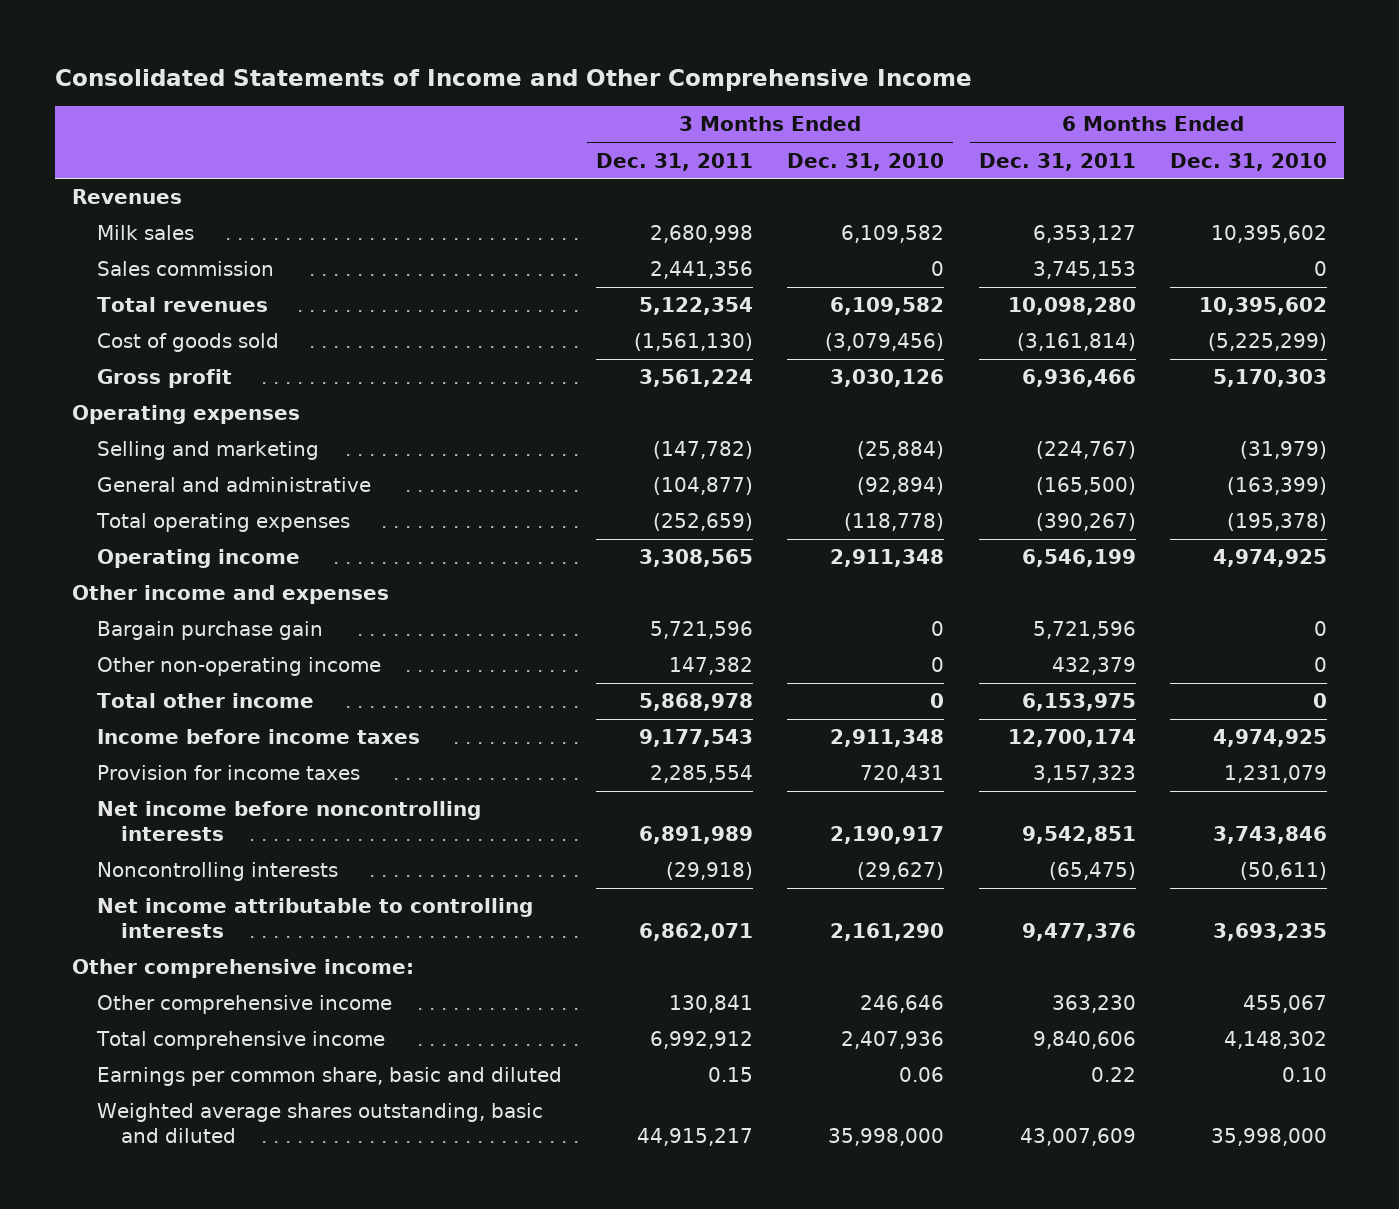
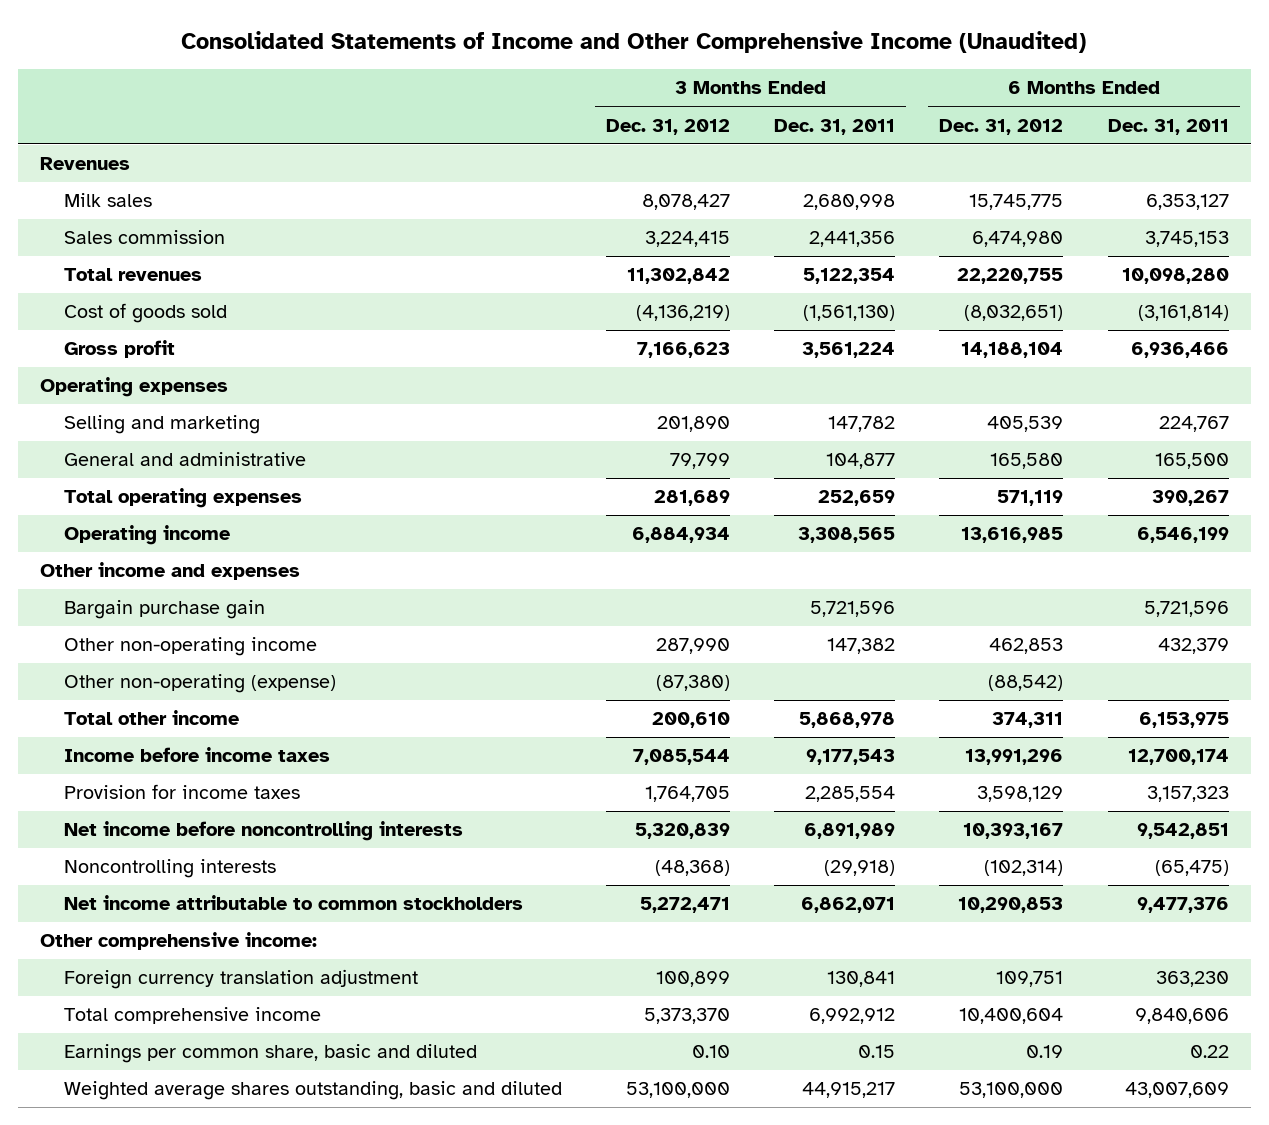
[54,68,972,91] Consolidated Statements of Income and Other Comprehensive Income -> [181,30,1087,53] Consolidated Statements of Income and Other Comprehensive Income (Unaudited)
[787,152,945,171] Dec. 31, 2010 -> none
[1170,152,1328,171] Dec. 31, 2010 -> none
none -> [605,118,730,135] Dec. 31, 2012
none -> [939,118,1064,135] Dec. 31, 2012
[653,441,754,460] (147,782) -> [828,416,896,433] 147,782
[1035,441,1136,460] (224,767) -> [1158,416,1229,433] 224,767
[653,477,754,496] (104,877) -> [826,453,896,470] 104,877
[1035,477,1136,496] (165,500) -> [1154,453,1229,470] 165,500
[653,513,754,532] (252,659) -> [818,490,896,507] 252,659
[1035,513,1136,532] (390,267) -> [1151,490,1229,507] 390,267
none -> [63,674,336,694] Other non-operating (expense)
[96,898,533,939] Net income attributable to controlling interests -> [63,895,523,911] Net income attributable to common stockholders
[96,995,392,1015] Other comprehensive income -> [63,969,418,990] Foreign currency translation adjustment

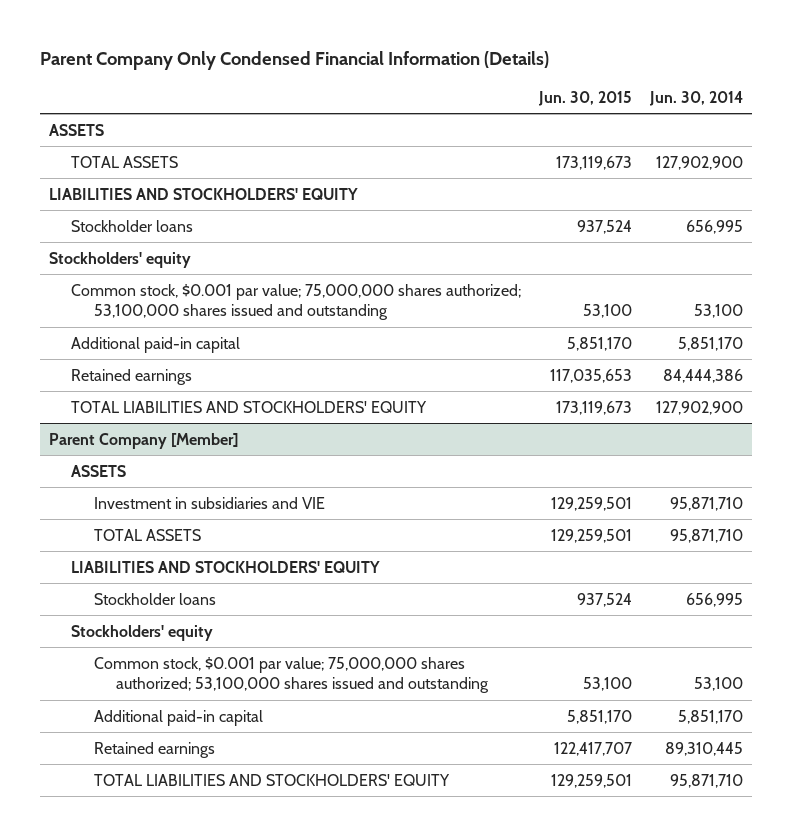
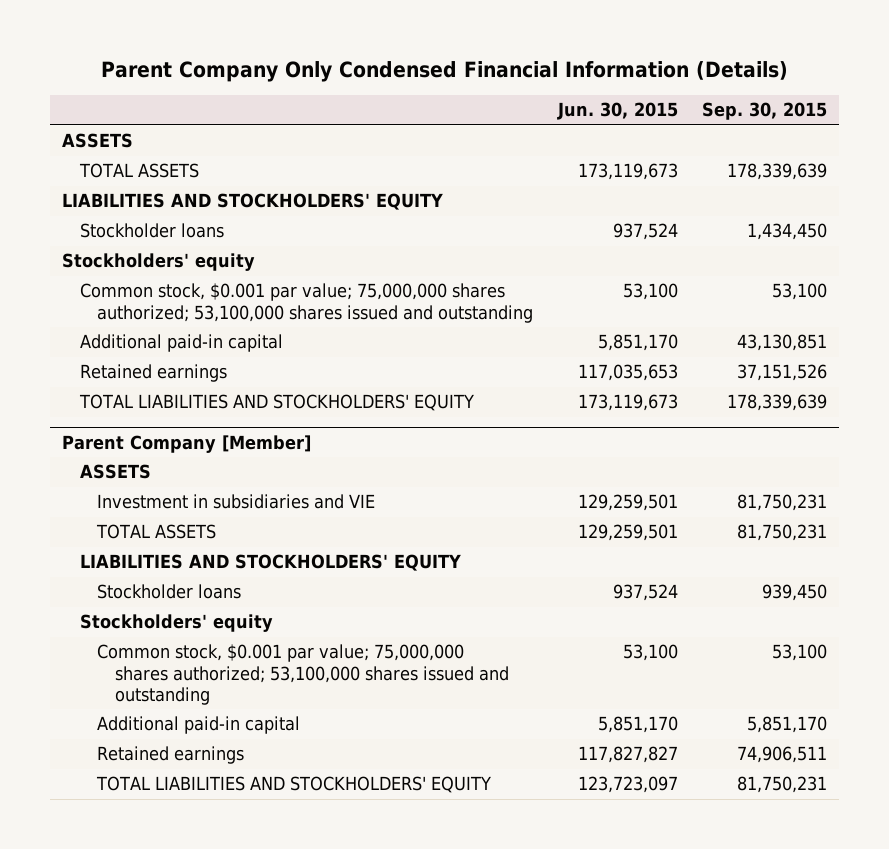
[648,90,743,106] Jun. 30, 2014 -> none
none -> [702,102,828,121] Sep. 30, 2015
[554,741,633,756] 122,417,707 -> [577,746,678,764] 117,827,827
[551,773,633,788] 129,259,501 -> [577,776,678,794] 123,723,097

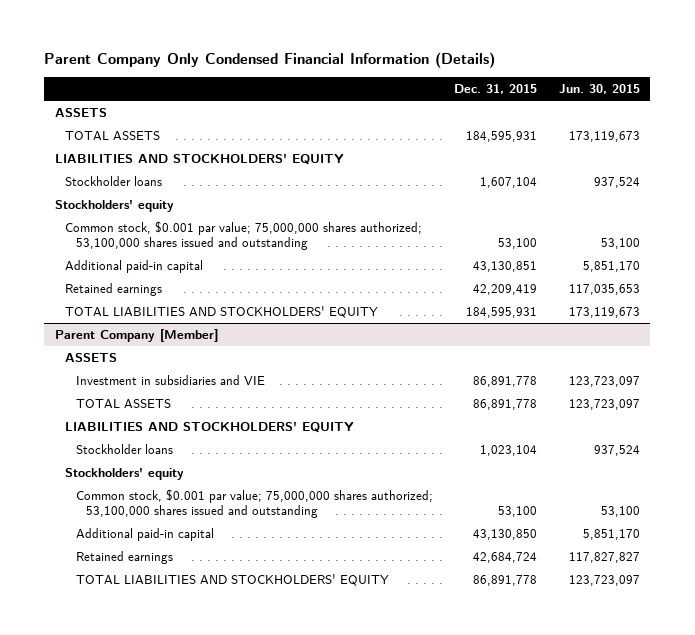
[702,102,828,121] Sep. 30, 2015 -> none
none -> [454,84,538,95] Dec. 31, 2015
[577,494,678,512] 129,259,501 -> [568,376,640,388] 123,723,097
[577,524,678,542] 129,259,501 -> [568,399,640,411] 123,723,097

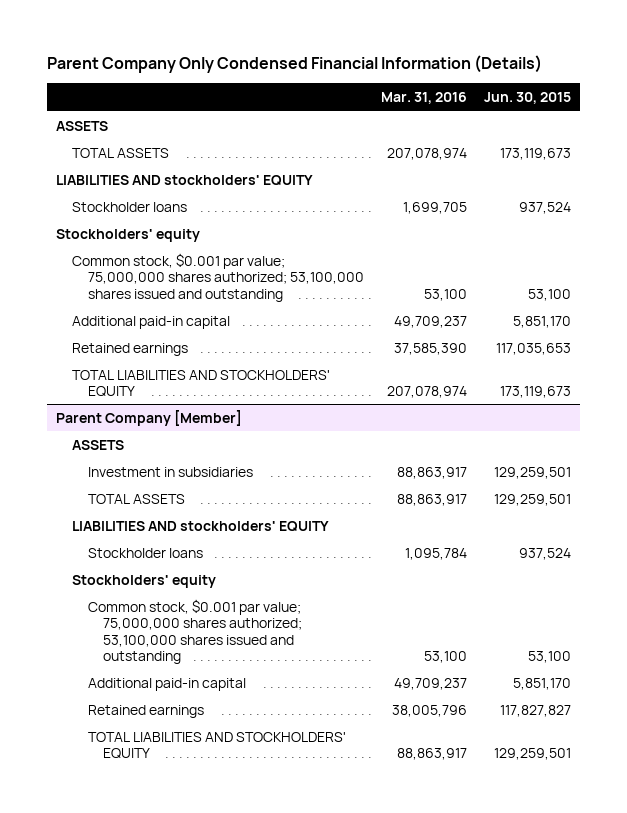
[454,84,538,95] Dec. 31, 2015 -> none
none -> [380,92,467,105] Mar. 31, 2016
[54,154,344,166] LIABILITIES AND STOCKHOLDERS' EQUITY -> [56,174,314,186] LIABILITIES AND stockholders' EQUITY
[75,375,265,386] Investment in subsidiaries and VIE -> [87,466,253,477] Investment in subsidiaries
[568,376,640,388] 123,723,097 -> [494,466,572,479] 129,259,501
[568,399,640,411] 123,723,097 -> [494,493,572,506] 129,259,501
[65,422,355,434] LIABILITIES AND STOCKHOLDERS' EQUITY -> [71,520,329,532] LIABILITIES AND stockholders' EQUITY
[568,575,640,587] 123,723,097 -> [494,748,572,761] 129,259,501

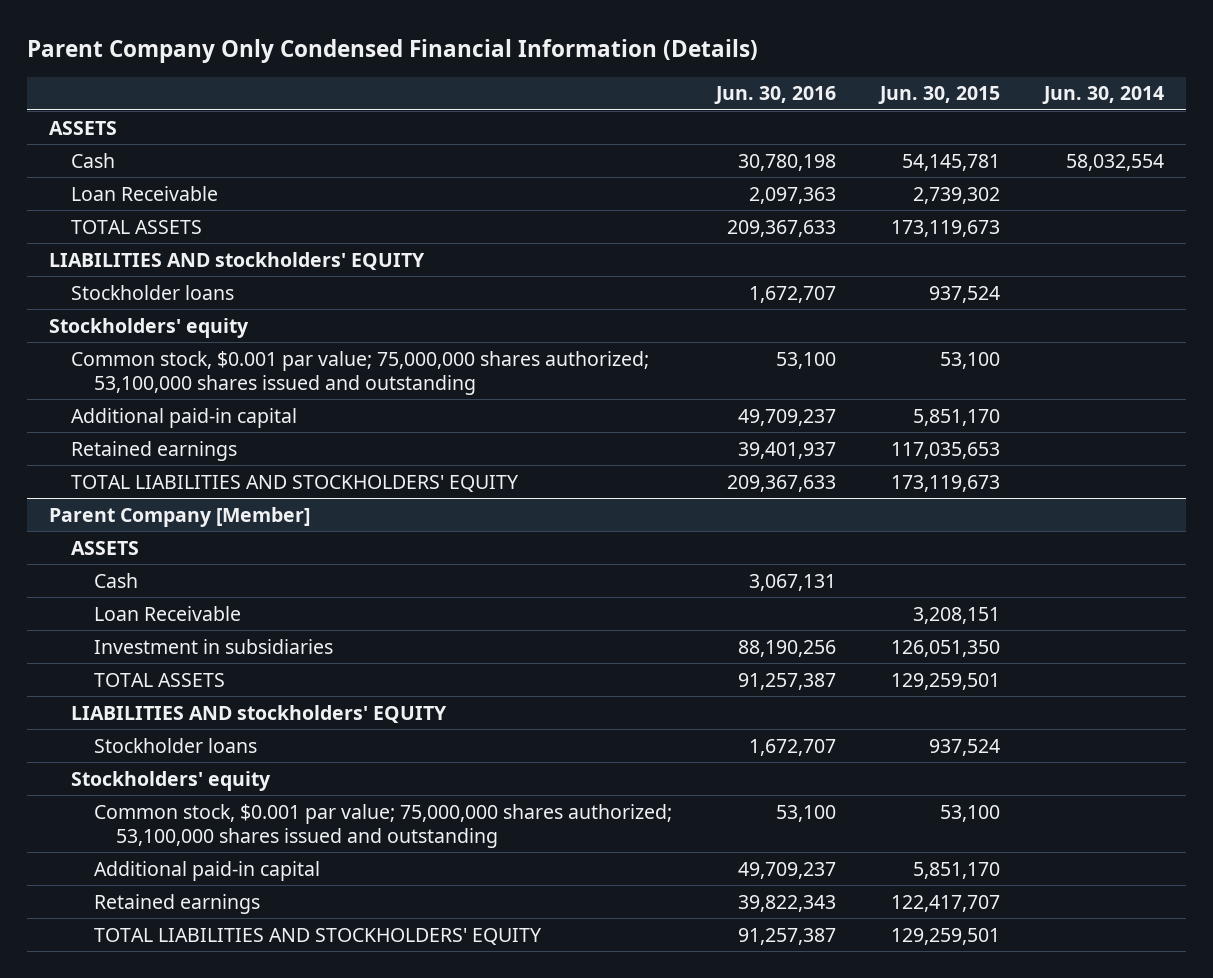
[380,92,467,105] Mar. 31, 2016 -> none
none -> [713,86,836,105] Jun. 30, 2016
none -> [1042,86,1165,105] Jun. 30, 2014
none -> [71,152,116,168] Cash
none -> [71,185,219,201] Loan Receivable
none -> [93,572,138,588] Cash
none -> [93,605,241,621] Loan Receivable
[494,466,572,479] 129,259,501 -> [890,639,1000,657] 126,051,350
[500,704,572,717] 117,827,827 -> [890,894,1000,912] 122,417,707

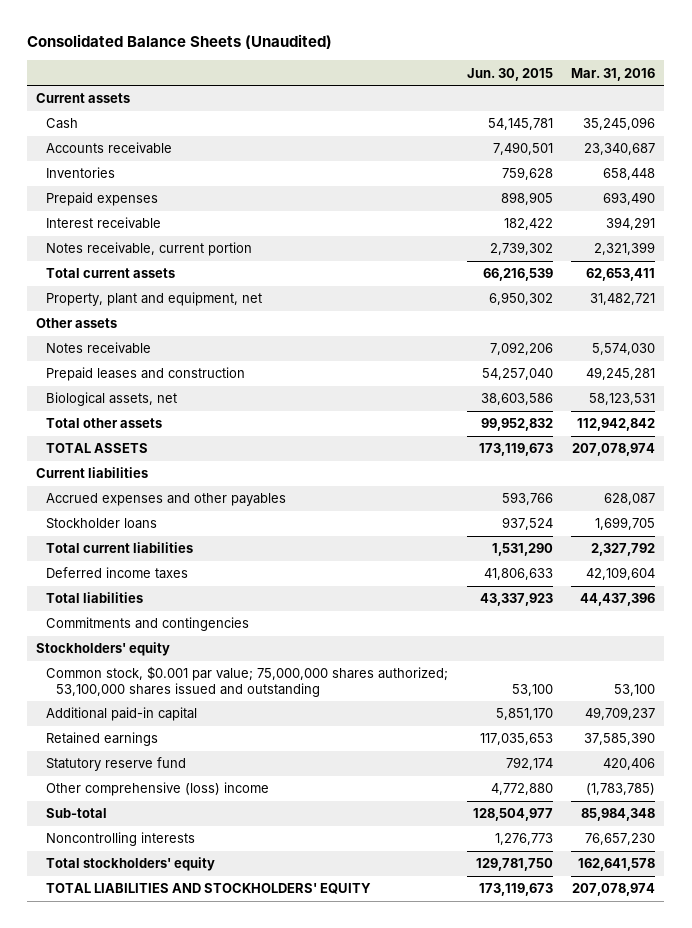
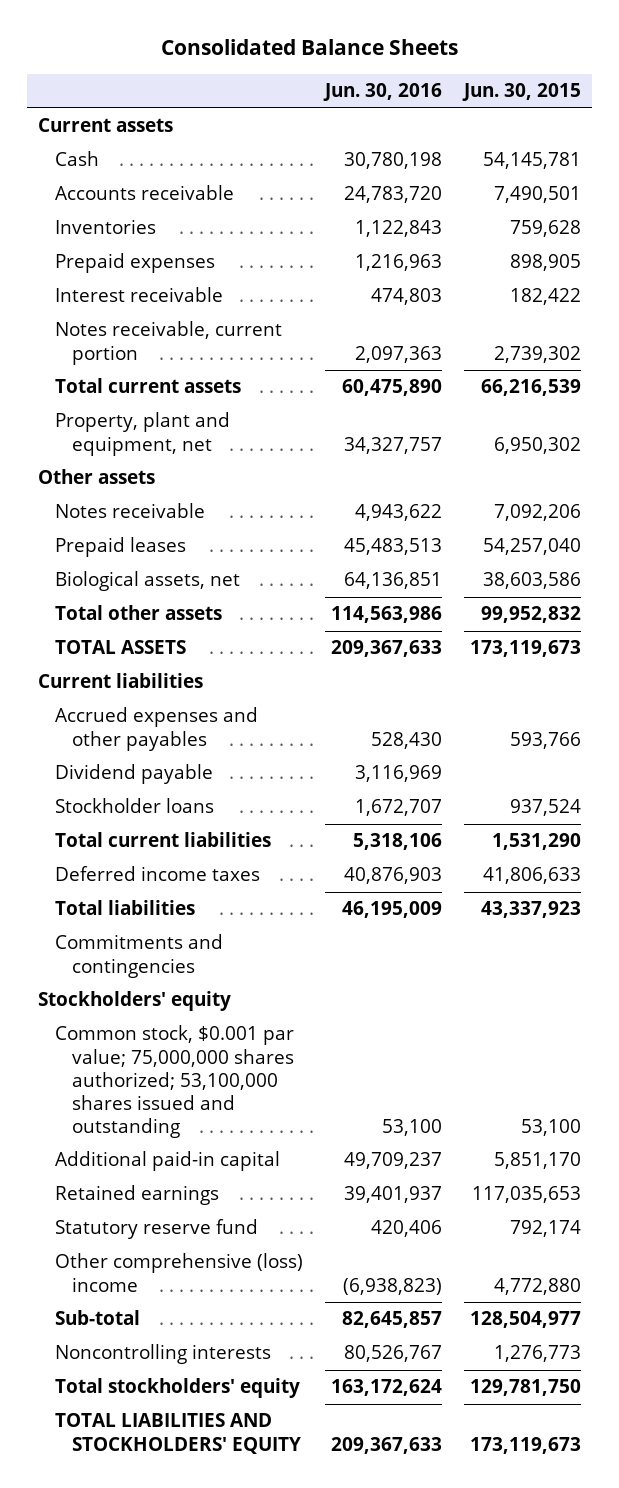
[27,34,333,50] Consolidated Balance Sheets (Unaudited) -> [160,39,458,56] Consolidated Balance Sheets
[571,67,656,81] Mar. 31, 2016 -> none
none -> [323,83,443,102] Jun. 30, 2016
[46,367,246,382] Prepaid leases and construction -> [55,537,187,558] Prepaid leases
none -> [55,764,214,785] Dividend payable

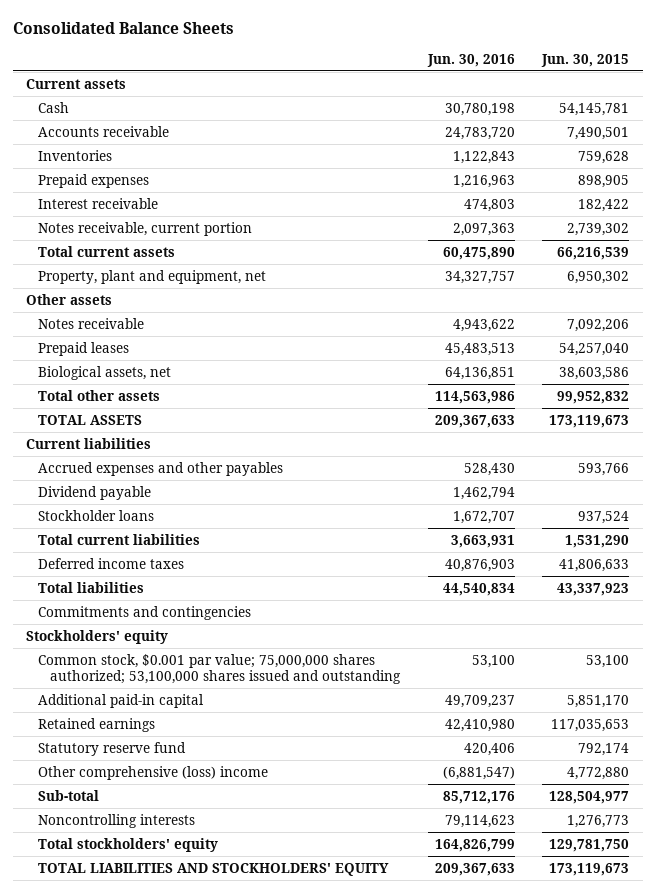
[355,765,443,783] 3,116,969 -> [452,486,515,500] 1,462,794
[353,833,443,851] 5,318,106 -> [450,534,515,548] 3,663,931
[342,901,443,919] 46,195,009 -> [442,582,515,596] 44,540,834
[344,1186,443,1204] 39,401,937 -> [444,718,515,732] 42,410,980
[343,1277,443,1295] (6,938,823) -> [442,765,515,780] (6,881,547)
[342,1311,443,1329] 82,645,857 -> [442,790,515,804] 85,712,176
[344,1345,443,1363] 80,526,767 -> [444,814,515,828] 79,114,623
[331,1379,443,1397] 163,172,624 -> [434,838,515,852] 164,826,799

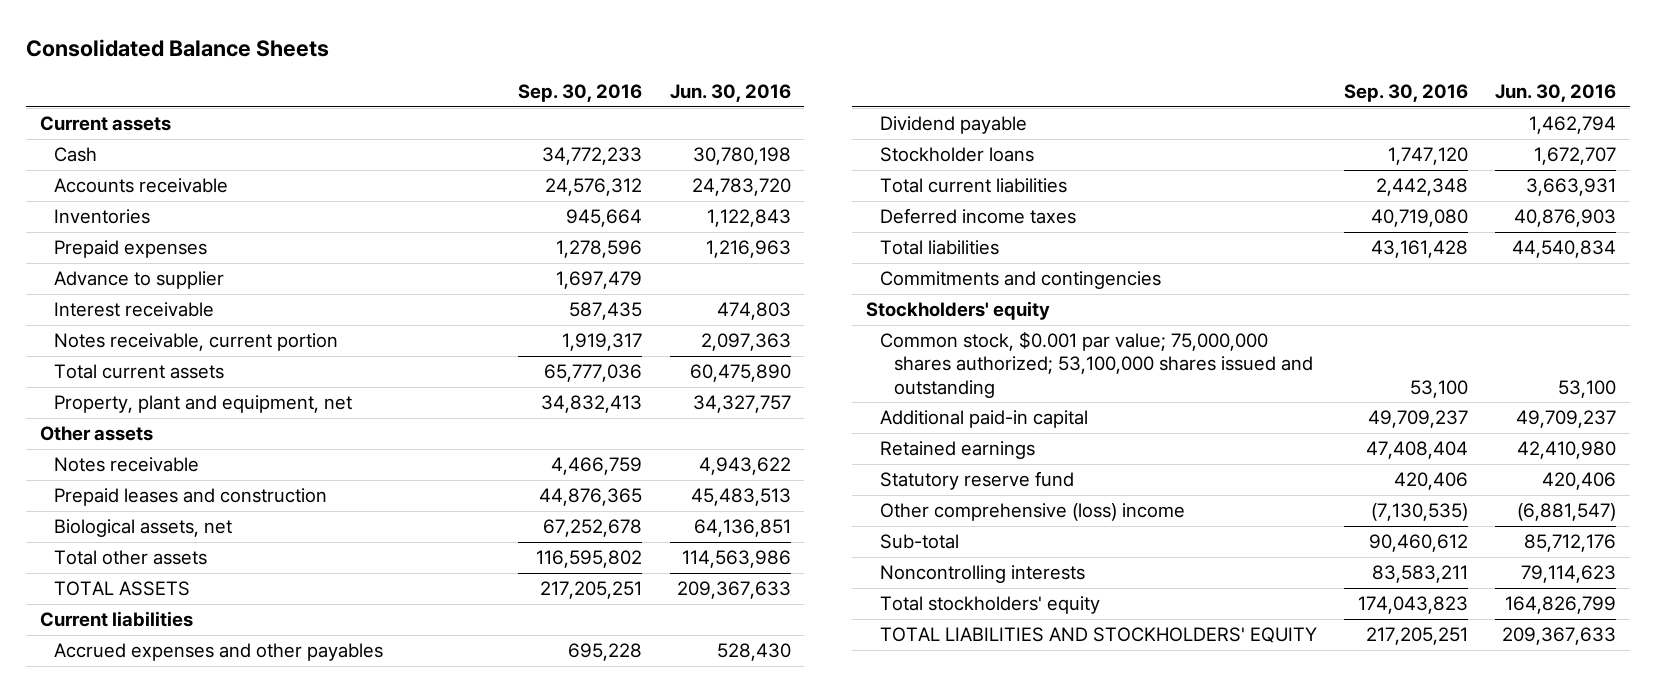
[541,53,630,67] Jun. 30, 2015 -> none
none -> [518,83,643,102] Sep. 30, 2016
none -> [54,271,225,290] Advance to supplier
[38,341,130,356] Prepaid leases -> [54,488,328,507] Prepaid leases and construction

